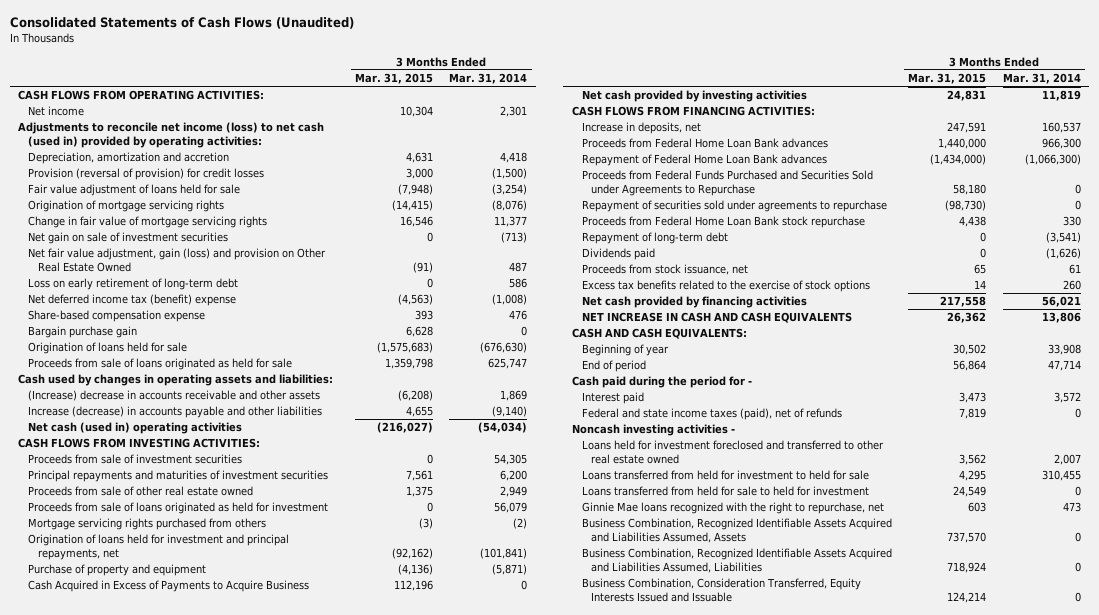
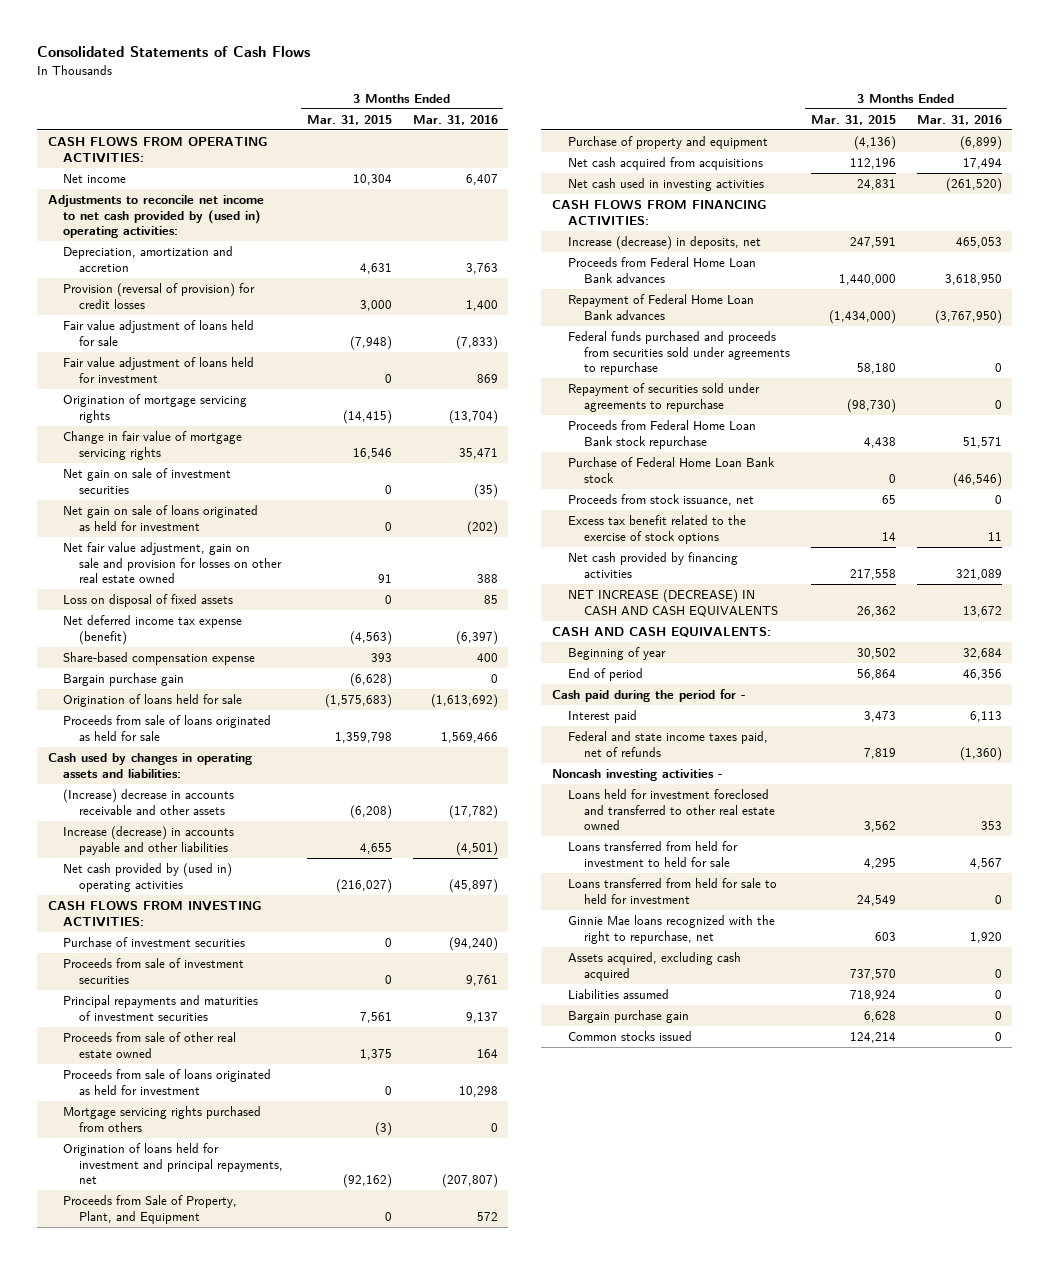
[10,17,355,30] Consolidated Statements of Cash Flows (Unaudited) -> [36,46,310,58] Consolidated Statements of Cash Flows
[449,73,528,85] Mar. 31, 2014 -> none
none -> [412,114,498,125] Mar. 31, 2016
[18,122,325,148] Adjustments to reconcile net income (loss) to net cash (used in) provided by operating activities: -> [47,194,264,239] Adjustments to reconcile net income to net cash provided by (used in) operating activities:
none -> [63,356,255,383] Fair value adjustment of loans held for investment
[28,278,239,291] Loss on early retirement of long-term debt -> none
none -> [63,504,259,531] Net gain on sale of loans originated as held for investment
[28,248,327,272] Net fair value adjustment, gain (loss) and provision on Other Real Estate Owned -> [63,541,283,584] Net fair value adjustment, gain on sale and provision for losses on other real estate owned
[412,261,433,273] (91) -> [377,574,392,584] 91
none -> [63,593,234,607] Loss on disposal of fixed assets
[28,294,237,307] Net deferred income tax (benefit) expense -> [63,614,243,645] Net deferred income tax expense (benefit)
none -> [63,672,185,686] Bargain purchase gain
[28,422,243,435] Net cash (used in) operating activities -> [63,862,233,892] Net cash provided by (used in) operating activities
none -> [63,936,246,947] Purchase of investment securities
none -> [63,1194,238,1224] Proceeds from Sale of Property, Plant, and Equipment
[28,580,310,593] Cash Acquired in Excess of Payments to Acquire Business -> [567,156,763,170] Net cash acquired from acquisitions
[581,90,807,103] Net cash provided by investing activities -> [567,177,764,191] Net cash used in investing activities
[581,122,701,135] Increase in deposits, net -> [567,235,761,250] Increase (decrease) in deposits, net
[581,170,873,196] Proceeds from Federal Funds Purchased and Securities Sold under Agreements to Repurchase -> [567,330,790,376] Federal funds purchased and proceeds from securities sold under agreements to repurchase
[581,232,728,245] Repayment of long-term debt -> none
[581,248,655,261] Dividends paid -> none
none -> [567,456,775,483] Purchase of Federal Home Loan Bank stock
[581,280,870,293] Excess tax benefits related to the exercise of stock options -> [567,514,746,544] Excess tax benefit related to the exercise of stock options
[581,312,852,324] NET INCREASE IN CASH AND CASH EQUIVALENTS -> [567,588,778,617] NET INCREASE (DECREASE) IN CASH AND CASH EQUIVALENTS
[581,408,842,421] Federal and state income taxes (paid), net of refunds -> [567,730,768,757] Federal and state income taxes paid, net of refunds
[581,518,892,543] Business Combination, Recognized Identifiable Assets Acquired and Liabilities Assumed, Assets -> [567,951,741,981] Assets acquired, excluding cash acquired
[581,548,892,573] Business Combination, Recognized Identifiable Assets Acquired and Liabilities Assumed, Liabilities -> [567,988,669,999] Liabilities assumed
[28,326,138,339] Bargain purchase gain -> [567,1009,689,1023] Bargain purchase gain
[581,578,861,602] Business Combination, Consideration Transferred, Equity Interests Issued and Issuable -> [567,1030,692,1041] Common stocks issued

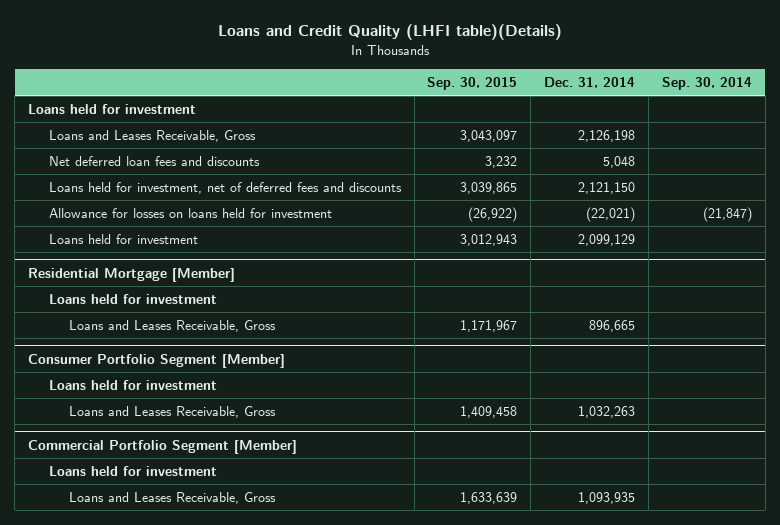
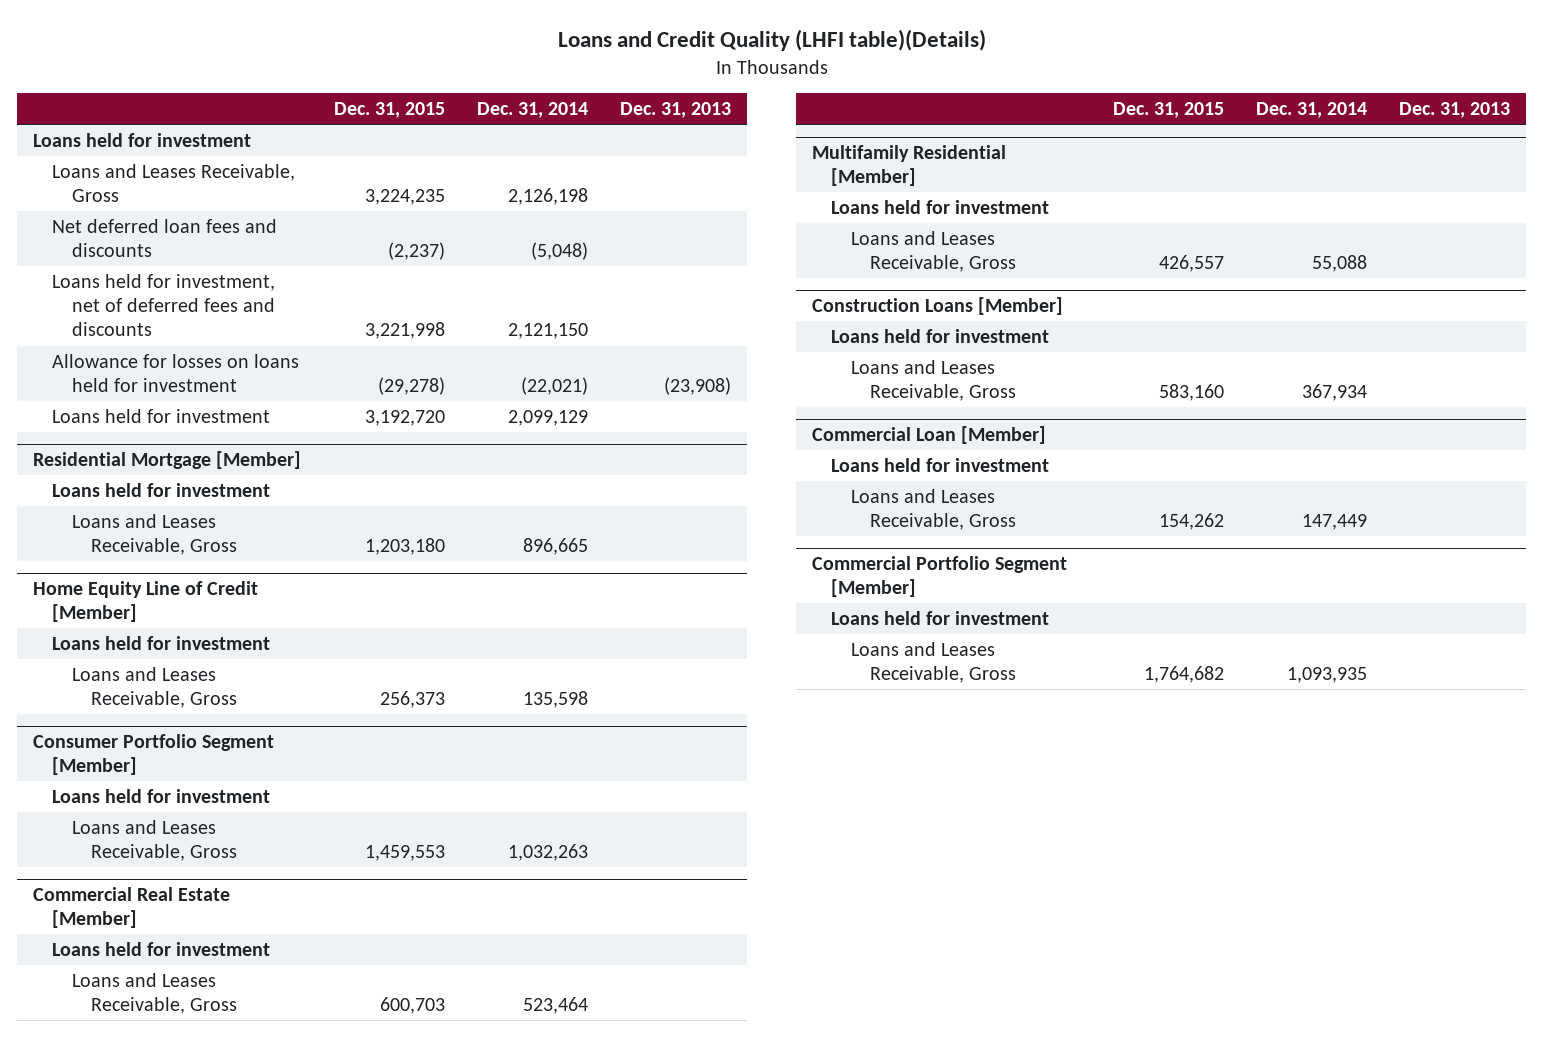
[427,76,518,90] Sep. 30, 2015 -> none
[662,76,753,90] Sep. 30, 2014 -> none
none -> [333,102,445,119] Dec. 31, 2015
none -> [620,102,732,119] Dec. 31, 2013
[603,155,636,168] 5,048 -> [530,242,588,261] (5,048)
none -> [33,580,259,623] Home Equity Line of Credit [Member]
none -> [52,635,271,650] Loans held for investment
none -> [71,666,237,709] Loans and Leases Receivable, Gross
none -> [33,886,231,929] Commercial Real Estate [Member]
none -> [52,941,271,956] Loans held for investment
none -> [71,972,237,1015] Loans and Leases Receivable, Gross
none -> [812,144,1007,187] Multifamily Residential [Member]
none -> [831,199,1050,214] Loans held for investment
none -> [850,230,1016,273] Loans and Leases Receivable, Gross
none -> [812,296,1064,315] Construction Loans [Member]
none -> [831,328,1050,343] Loans held for investment
none -> [850,359,1016,402] Loans and Leases Receivable, Gross
none -> [812,425,1047,444] Commercial Loan [Member]
none -> [831,457,1050,472] Loans held for investment
none -> [850,488,1016,531] Loans and Leases Receivable, Gross

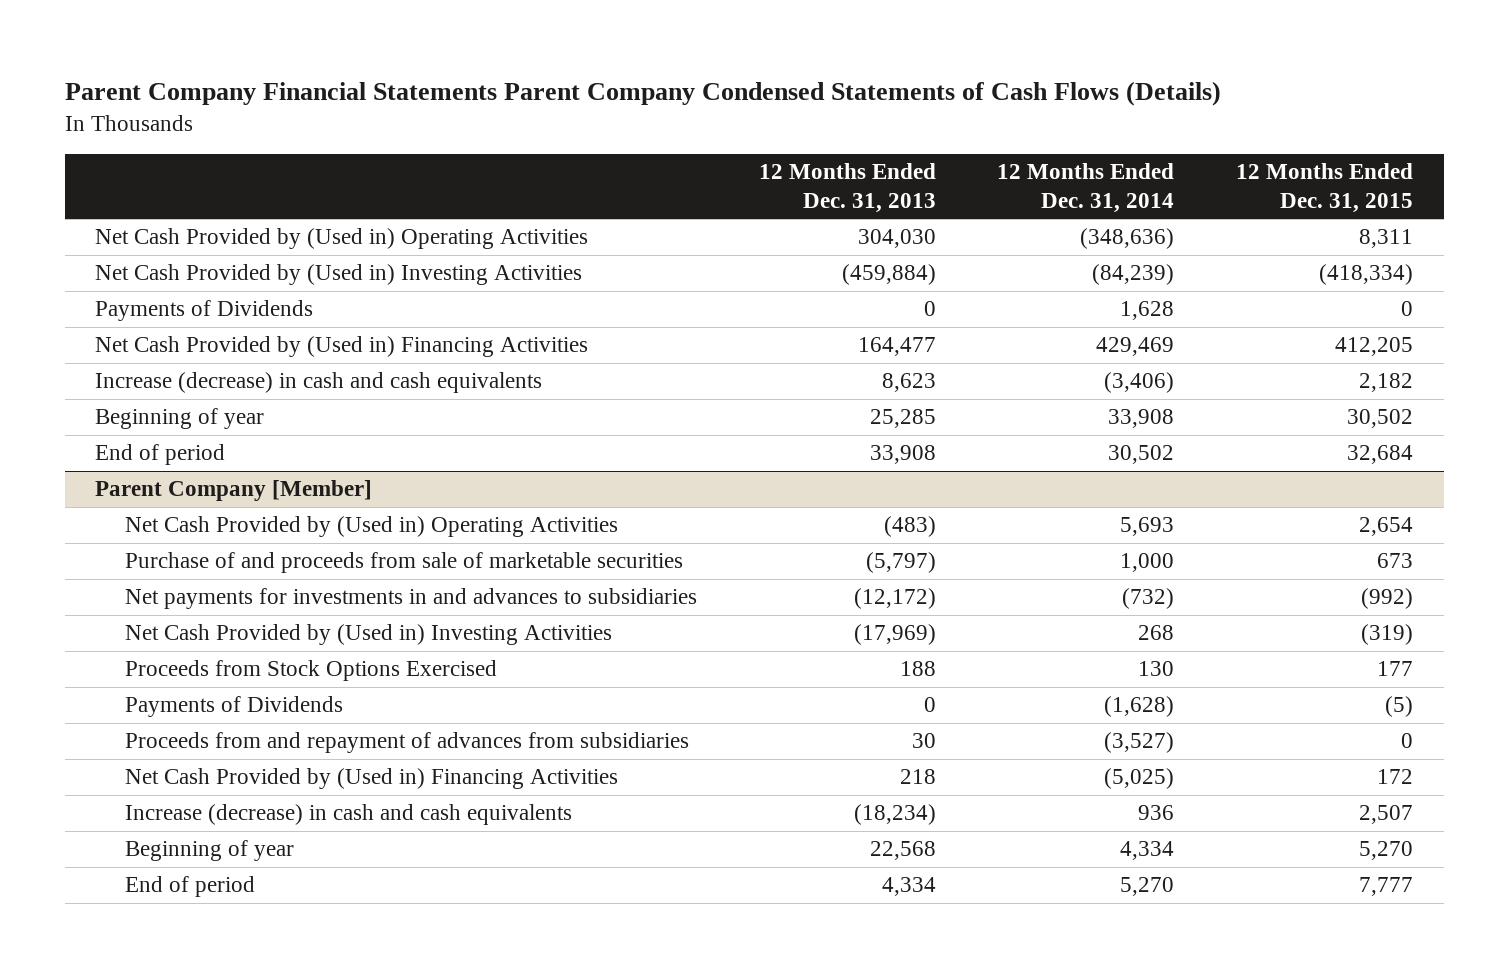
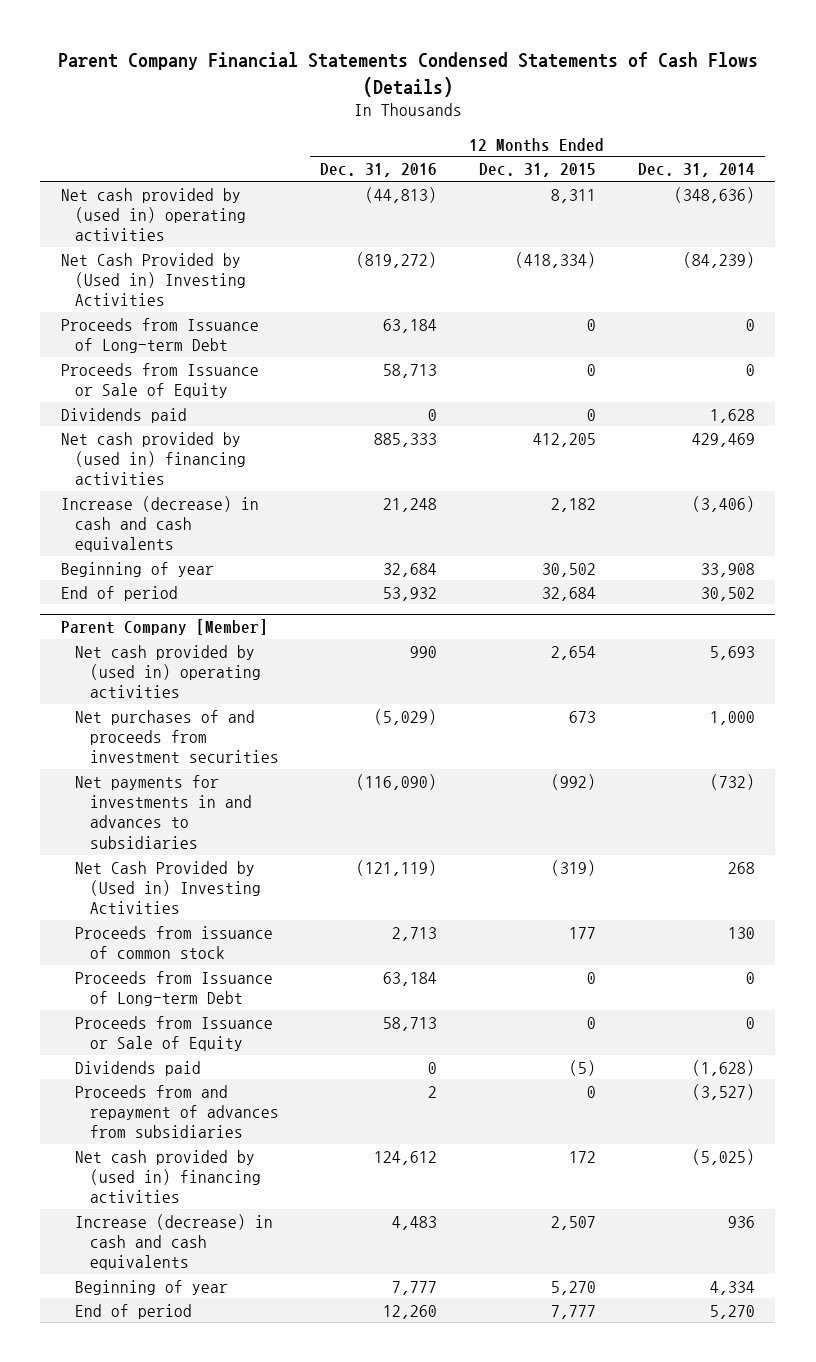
[64,81,1221,107] Parent Company Financial Statements Parent Company Condensed Statements of Cash Flows (Details) -> [57,52,758,97] Parent Company Financial Statements Condensed Statements of Cash Flows (Details)
[758,162,936,213] 12 Months Ended Dec. 31, 2013 -> none
none -> [320,163,438,178] Dec. 31, 2016
[95,228,589,250] Net Cash Provided by (Used in) Operating Activities -> [61,187,247,242] Net cash provided by (used in) operating activities
none -> [61,317,260,354] Proceeds from Issuance of Long-term Debt
none -> [61,362,260,399] Proceeds from Issuance or Sale of Equity
[95,300,314,322] Payments of Dividends -> [61,407,188,423] Dividends paid
[95,336,589,358] Net Cash Provided by (Used in) Financing Activities -> [61,431,247,486] Net cash provided by (used in) financing activities
[125,516,619,538] Net Cash Provided by (Used in) Operating Activities -> [75,644,261,699] Net cash provided by (used in) operating activities
[125,552,684,574] Purchase of and proceeds from sale of marketable securities -> [75,709,279,764] Net purchases of and proceeds from investment securities
[125,660,498,682] Proceeds from Stock Options Exercised -> [75,925,274,960] Proceeds from issuance of common stock
none -> [75,970,274,1007] Proceeds from Issuance of Long-term Debt
none -> [75,1015,274,1052] Proceeds from Issuance or Sale of Equity
[125,696,344,718] Payments of Dividends -> [75,1060,202,1076] Dividends paid
[125,768,619,790] Net Cash Provided by (Used in) Financing Activities -> [75,1149,261,1204] Net cash provided by (used in) financing activities

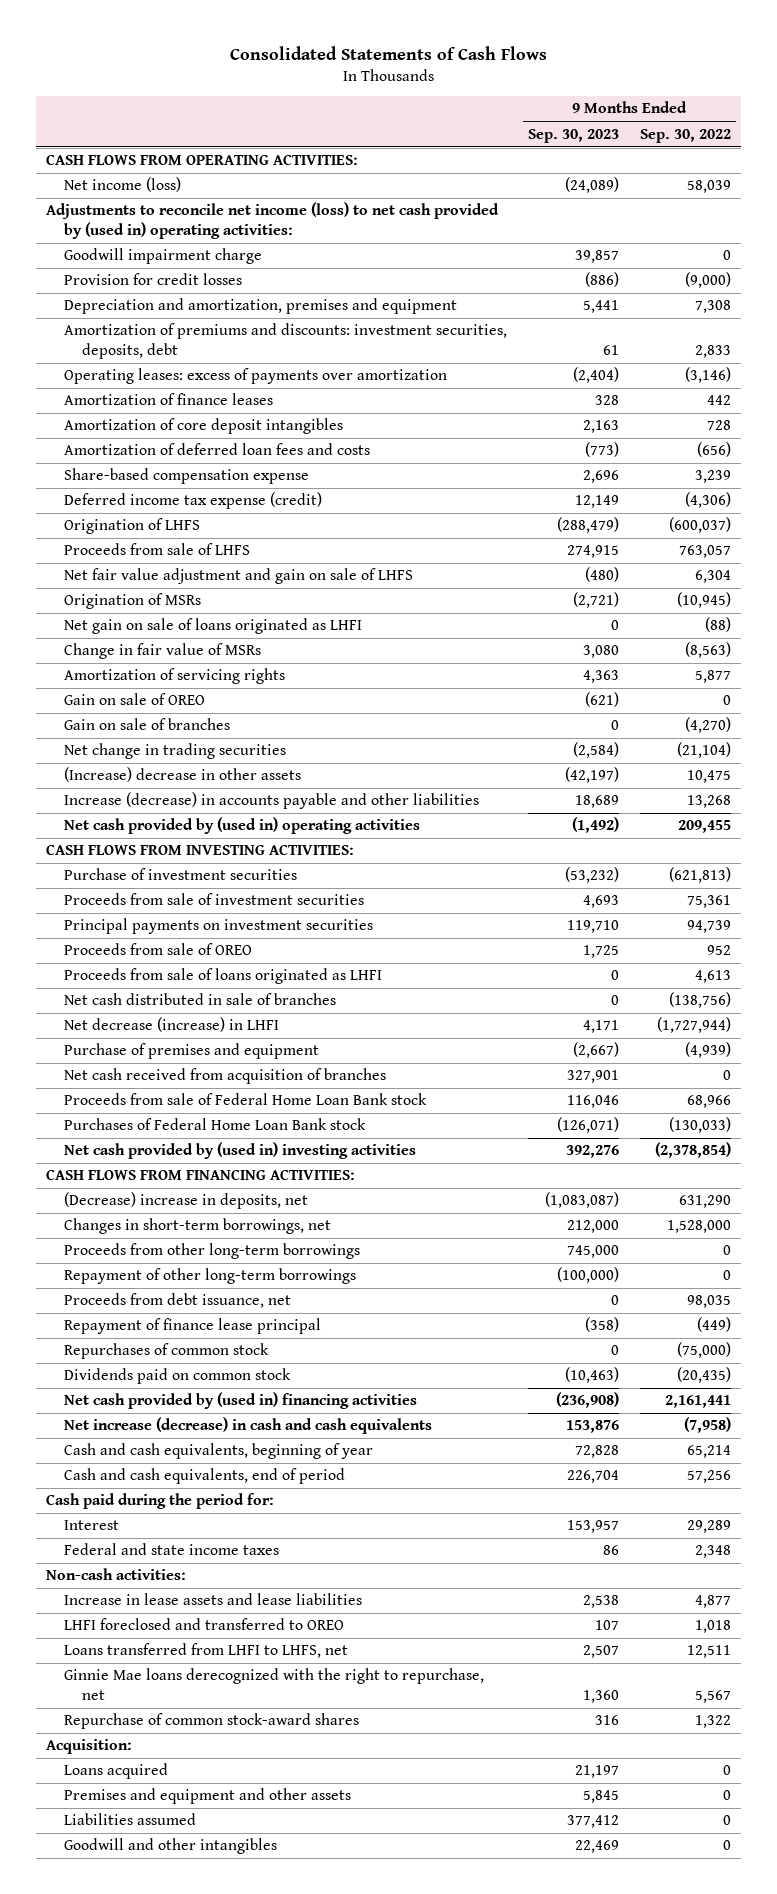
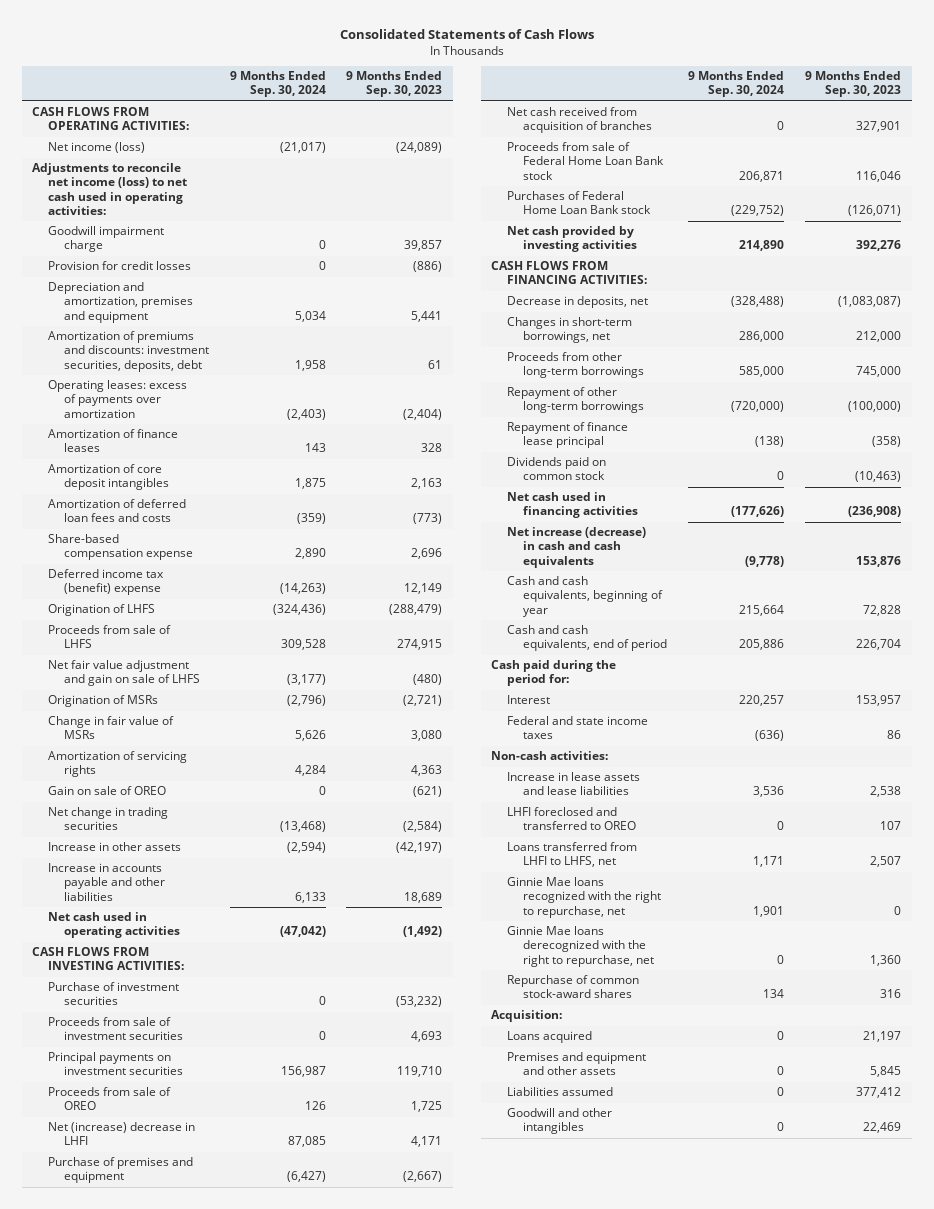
[639,128,731,143] Sep. 30, 2022 -> none
none -> [229,71,326,98] 9 Months Ended Sep. 30, 2024
[46,202,500,239] Adjustments to reconcile net income (loss) to net cash provided by (used in) operating activities: -> [32,163,188,215] Adjustments to reconcile net income (loss) to net cash used in operating activities:
[64,492,323,510] Deferred income tax expense (credit) -> [48,569,165,596] Deferred income tax (benefit) expense
[64,618,363,635] Net gain on sale of loans originated as LHFI -> none
[64,718,231,731] Gain on sale of branches -> none
[64,767,302,783] (Increase) decrease in other assets -> [48,842,182,852] Increase in other assets
[64,792,480,810] Increase (decrease) in accounts payable and other liabilities -> [48,863,165,901] Increase in accounts payable and other liabilities
[64,817,421,835] Net cash provided by (used in) operating activities -> [48,912,180,939] Net cash used in operating activities
[64,968,383,985] Proceeds from sale of loans originated as LHFI -> none
[64,993,337,1006] Net cash distributed in sale of branches -> none
[64,1017,280,1033] Net decrease (increase) in LHFI -> [48,1122,196,1146] Net (increase) decrease in LHFI
[64,1142,417,1160] Net cash provided by (used in) investing activities -> [506,226,637,253] Net cash provided by investing activities
[64,1192,309,1210] (Decrease) increase in deposits, net -> [506,296,648,309] Decrease in deposits, net
[64,1293,292,1309] Proceeds from debt issuance, net -> none
[64,1343,270,1360] Repurchases of common stock -> none
[64,1392,418,1410] Net cash provided by (used in) financing activities -> [506,492,638,519] Net cash used in financing activities
none -> [506,877,661,918] Ginnie Mae loans recognized with the right to repurchase, net

